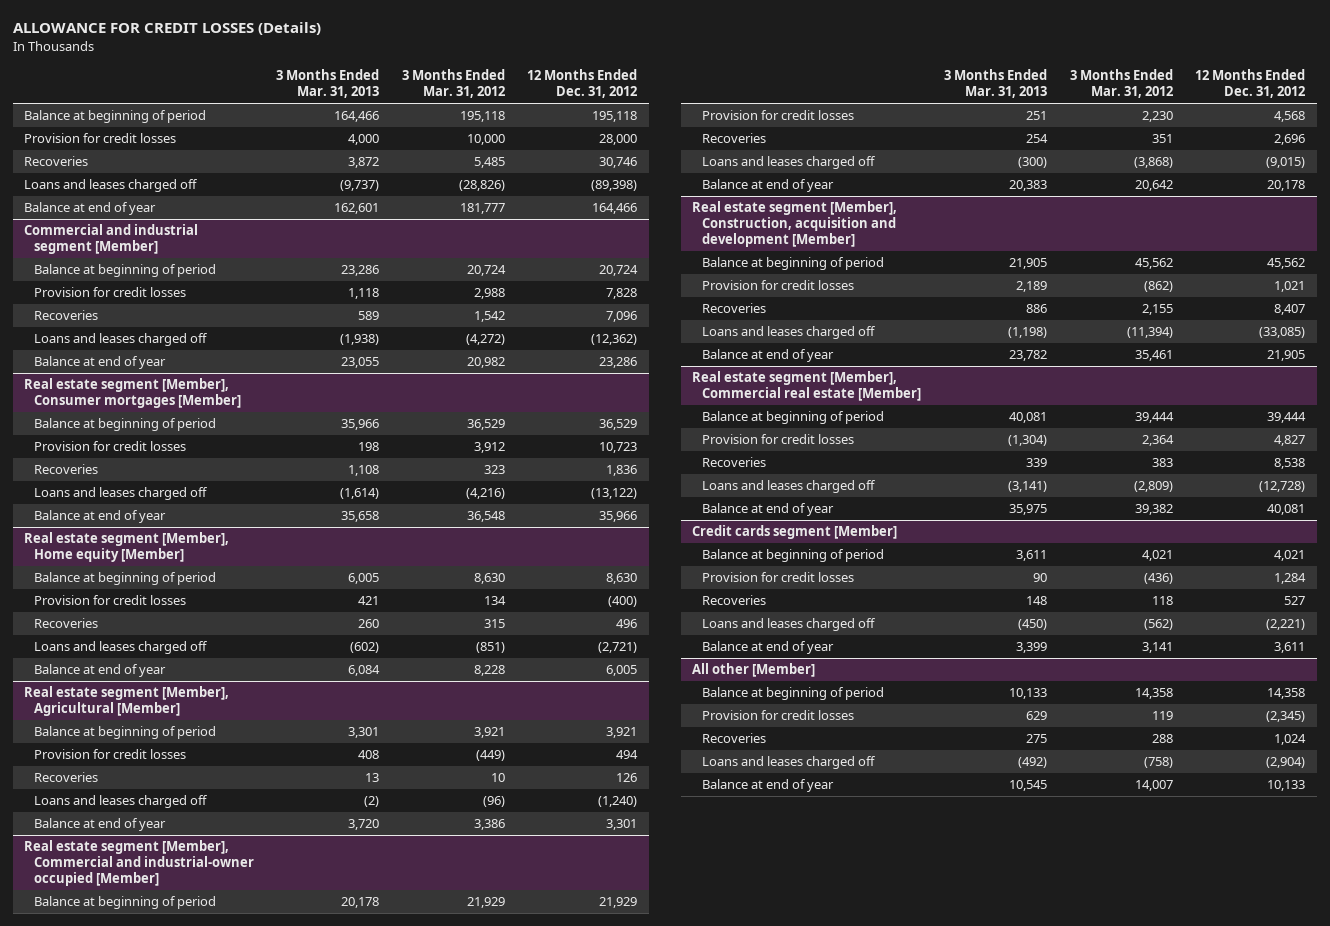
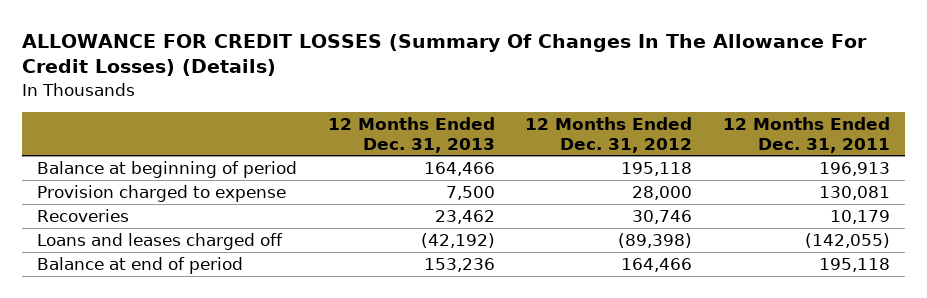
[13,22,322,36] ALLOWANCE FOR CREDIT LOSSES (Details) -> [22,33,868,77] ALLOWANCE FOR CREDIT LOSSES (Summary Of Changes In The Allowance For Credit Losses) (Details)
[276,69,380,99] 3 Months Ended Mar. 31, 2013 -> none
[401,69,505,99] 3 Months Ended Mar. 31, 2012 -> none
none -> [327,117,495,153] 12 Months Ended Dec. 31, 2013
none -> [722,117,890,153] 12 Months Ended Dec. 31, 2011
[24,133,177,144] Provision for credit losses -> [37,184,287,202] Provision charged to expense
[24,224,199,255] Commercial and industrial segment [Member] -> none
[33,264,216,278] Balance at beginning of period -> none
[33,287,186,298] Provision for credit losses -> none
[33,310,98,321] Recoveries -> none
[33,333,208,347] Loans and leases charged off -> none
[33,356,166,370] Balance at end of year -> none
[24,378,241,409] Real estate segment [Member], Consumer mortgages [Member] -> none
[33,418,216,432] Balance at beginning of period -> none
[33,441,186,452] Provision for credit losses -> none
[33,464,98,475] Recoveries -> none
[33,487,208,501] Loans and leases charged off -> none
[33,510,166,524] Balance at end of year -> none
[24,532,230,563] Real estate segment [Member], Home equity [Member] -> none
[33,572,216,586] Balance at beginning of period -> none
[33,595,186,606] Provision for credit losses -> none
[33,618,98,629] Recoveries -> none
[33,641,208,655] Loans and leases charged off -> none
[33,664,166,678] Balance at end of year -> none
[24,686,230,717] Real estate segment [Member], Agricultural [Member] -> none
[33,726,216,740] Balance at beginning of period -> none
[33,749,186,760] Provision for credit losses -> none
[33,772,98,783] Recoveries -> none
[33,795,208,809] Loans and leases charged off -> none
[33,818,166,832] Balance at end of year -> none
[24,840,254,887] Real estate segment [Member], Commercial and industrial-owner occupied [Member] -> none
[33,896,216,910] Balance at beginning of period -> none
[701,110,854,121] Provision for credit losses -> none
[701,133,766,144] Recoveries -> none
[701,156,876,170] Loans and leases charged off -> none
[701,179,834,193] Balance at end of year -> none
[692,201,898,248] Real estate segment [Member], Construction, acquisition and development [Member] -> none
[701,257,884,271] Balance at beginning of period -> none
[701,280,854,291] Provision for credit losses -> none
[701,303,766,314] Recoveries -> none
[701,326,876,340] Loans and leases charged off -> none
[701,349,834,363] Balance at end of year -> none
[692,371,921,402] Real estate segment [Member], Commercial real estate [Member] -> none
[701,411,884,425] Balance at beginning of period -> none
[701,434,854,445] Provision for credit losses -> none
[701,457,766,468] Recoveries -> none
[701,480,876,494] Loans and leases charged off -> none
[701,503,834,517] Balance at end of year -> none
[692,525,898,540] Credit cards segment [Member] -> none
[701,549,884,563] Balance at beginning of period -> none
[701,572,854,583] Provision for credit losses -> none
[701,595,766,606] Recoveries -> none
[701,618,876,632] Loans and leases charged off -> none
[701,641,834,655] Balance at end of year -> none
[692,663,816,678] All other [Member] -> none
[701,687,884,701] Balance at beginning of period -> none
[701,710,854,721] Provision for credit losses -> none
[701,733,766,744] Recoveries -> none
[701,756,876,770] Loans and leases charged off -> none
[701,779,834,793] Balance at end of year -> none
[24,202,157,216] Balance at end of year -> [37,256,244,274] Balance at end of period

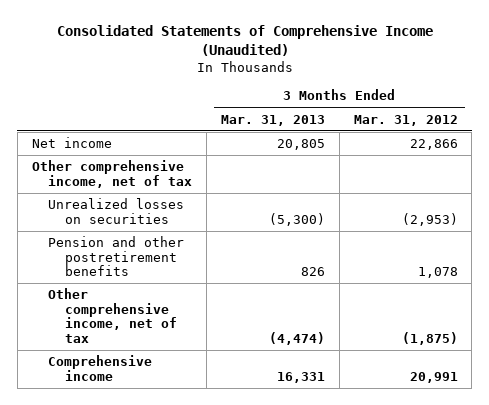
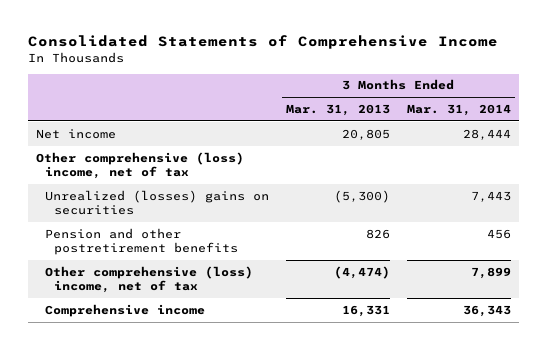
[56,25,433,57] Consolidated Statements of Comprehensive Income (Unaudited) -> [27,35,498,50] Consolidated Statements of Comprehensive Income
[353,114,458,126] Mar. 31, 2012 -> none
none -> [406,104,511,117] Mar. 31, 2014
[31,160,193,188] Other comprehensive income, net of tax -> [36,151,245,180] Other comprehensive (loss) income, net of tax
[48,198,185,224] Unrealized losses on securities -> [45,189,270,216] Unrealized (losses) gains on securities
[48,288,177,343] Other comprehensive income, net of tax -> [45,265,254,294] Other comprehensive (loss) income, net of tax

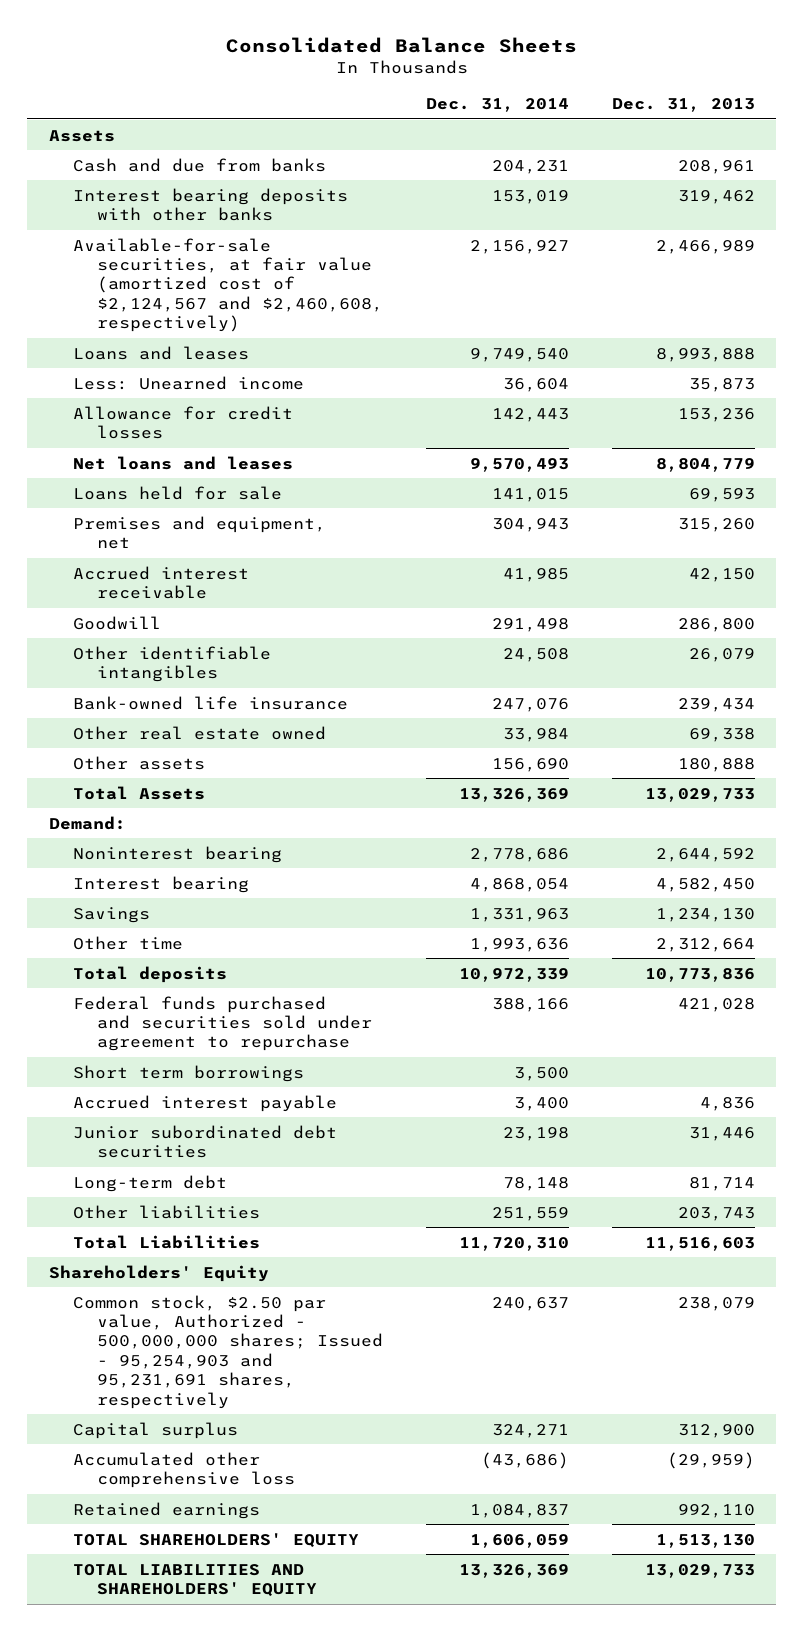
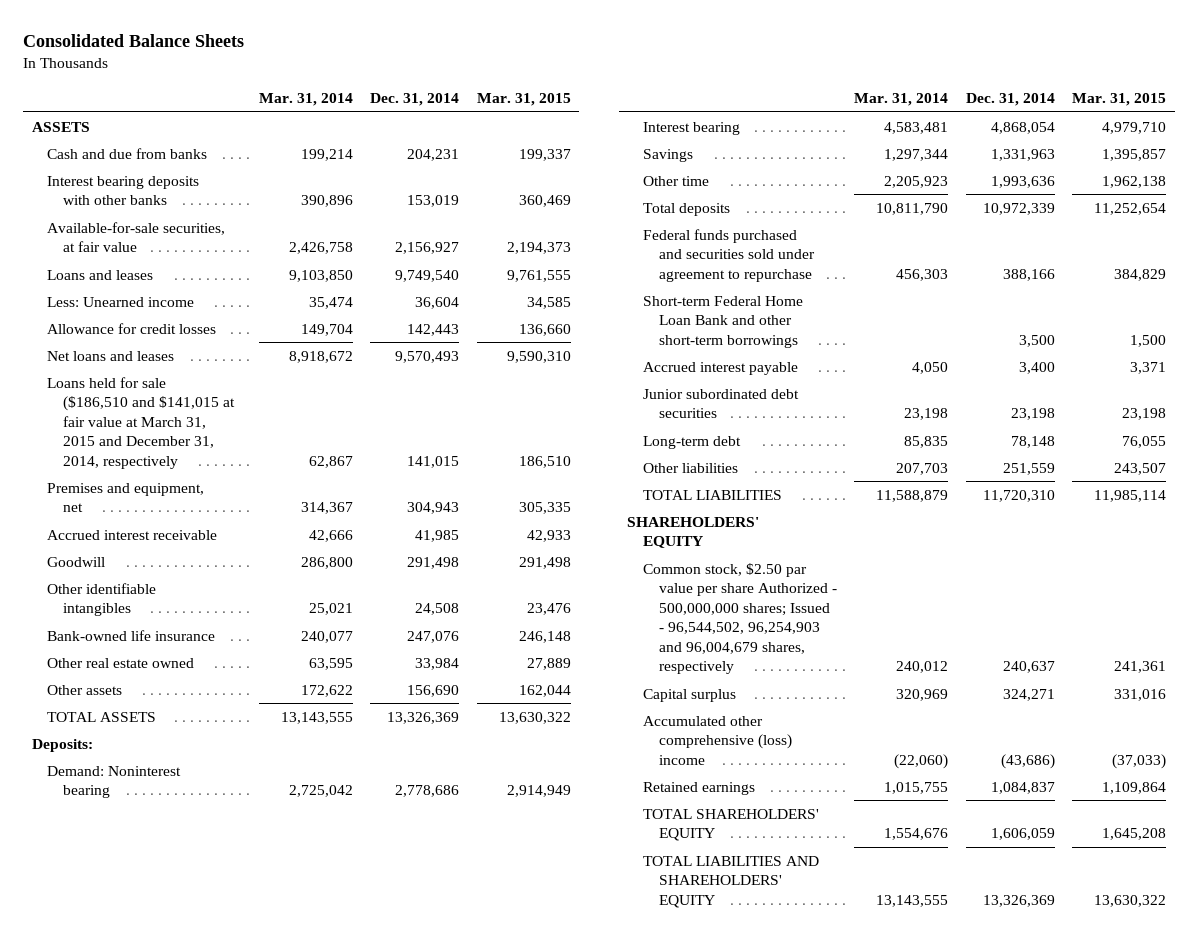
[611,98,755,113] Dec. 31, 2013 -> none
none -> [258,92,353,106] Mar. 31, 2014
none -> [476,92,571,106] Mar. 31, 2015
[48,129,115,142] Assets -> [31,121,90,132] ASSETS
[72,237,384,333] Available-for-sale securities, at fair value (amortized cost of $2,124,567 and $2,460,608, respectively) -> [47,221,226,253] Available-for-sale securities, at fair value
[72,485,282,500] Loans held for sale -> [47,376,236,469] Loans held for sale ($186,510 and $141,015 at fair value at March 31, 2015 and December 31, 2014, respectively
[48,815,126,830] Demand: -> none
[72,785,205,800] Total Assets -> [47,711,157,722] TOTAL ASSETS
none -> [31,738,93,752] Deposits:
[72,845,282,863] Noninterest bearing -> [47,765,182,799] Demand: Noninterest bearing
[72,1064,304,1082] Short term borrowings -> [643,295,804,348] Short-term Federal Home Loan Bank and other short-term borrowings
[72,1234,260,1249] Total Liabilities -> [643,489,783,500] TOTAL LIABILITIES
[48,1264,269,1282] Shareholders' Equity -> [627,516,760,549] SHAREHOLDERS' EQUITY
[72,1294,384,1409] Common stock, $2.50 par value, Authorized - 500,000,000 shares; Issued - 95,254,903 and 95,231,691 shares, respectively -> [643,562,837,675] Common stock, $2.50 par value per share Authorized - 500,000,000 shares; Issued - 96,544,502, 96,254,903 and 96,004,679 shares, respectively
[72,1451,296,1489] Accumulated other comprehensive loss -> [643,715,792,765] Accumulated other comprehensive (loss) income

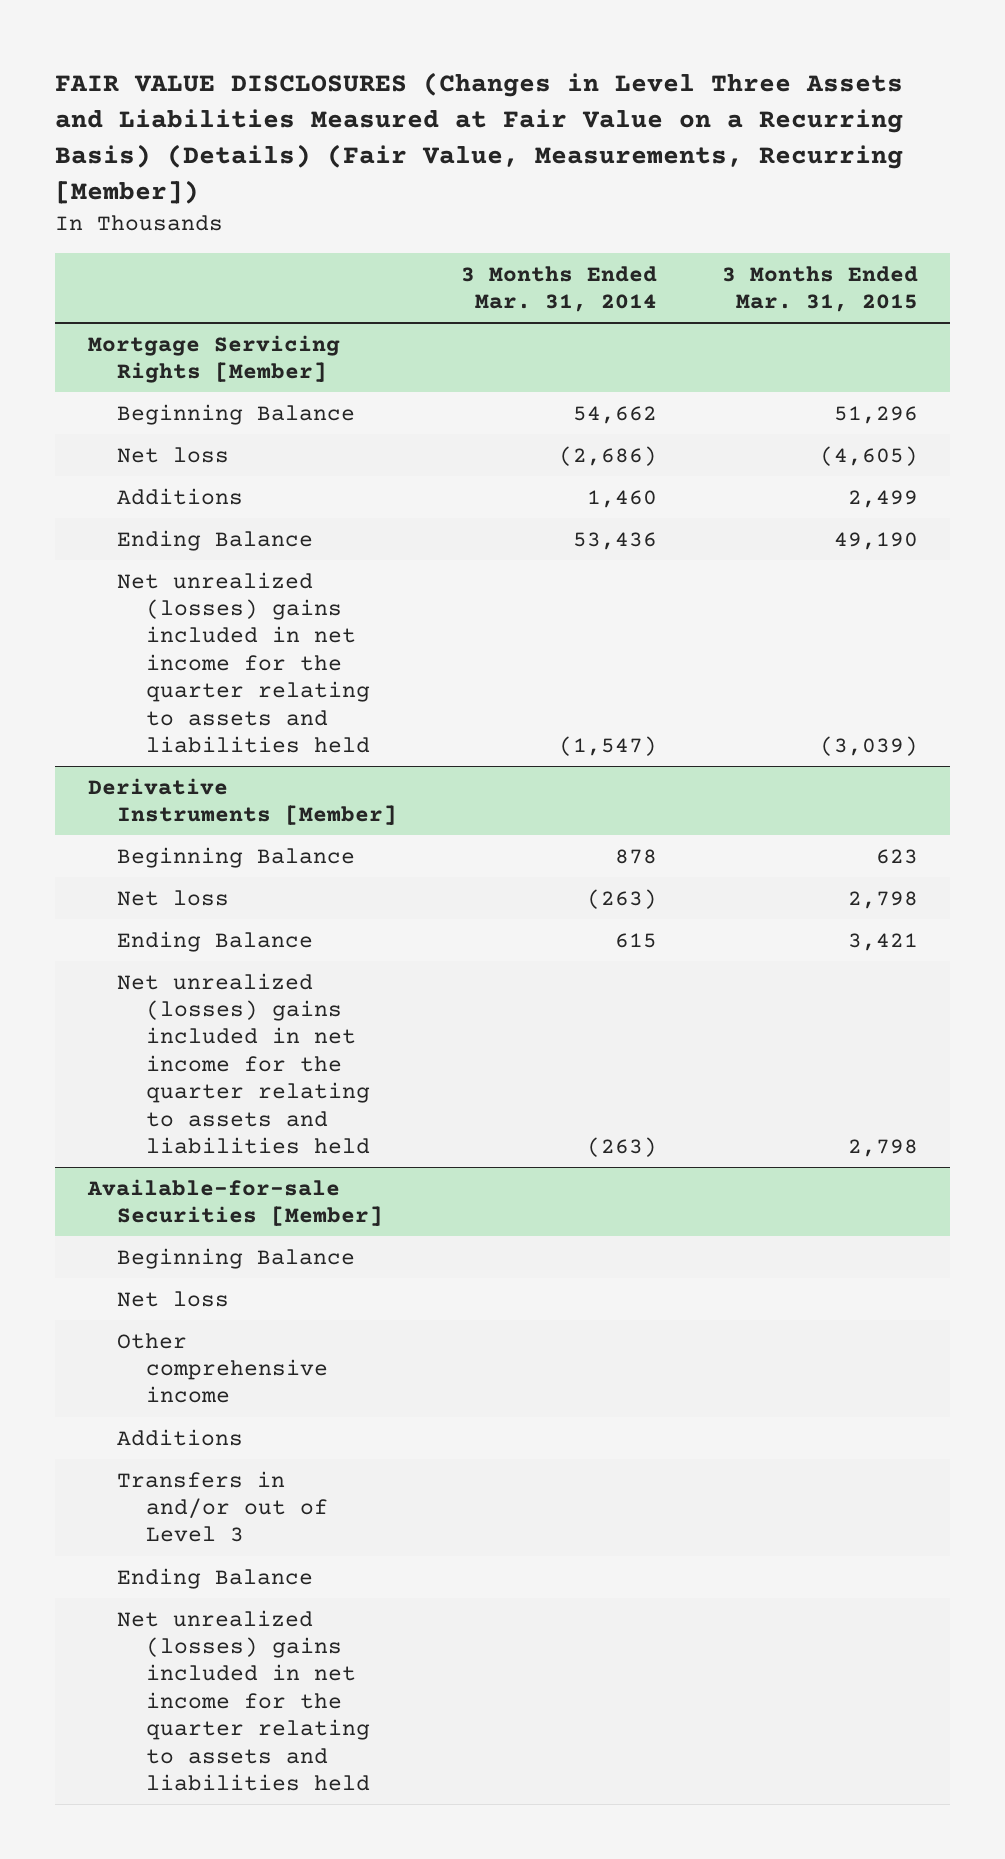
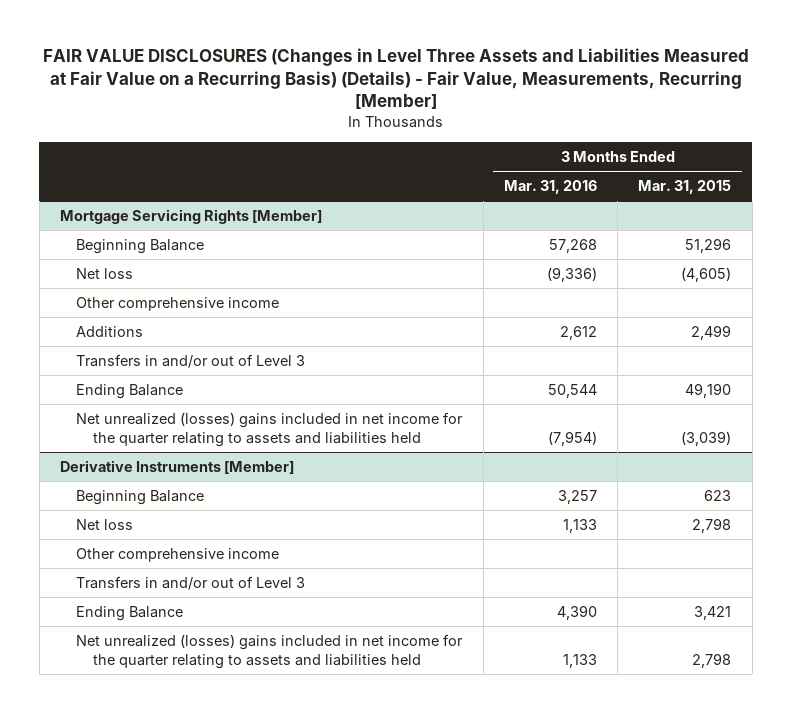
[55,72,904,205] FAIR VALUE DISCLOSURES (Changes in Level Three Assets and Liabilities Measured at Fair Value on a Recurring Basis) (Details) (Fair Value, Measurements, Recurring [Member]) -> [42,47,749,110] FAIR VALUE DISCLOSURES (Changes in Level Three Assets and Liabilities Measured at Fair Value on a Recurring Basis) (Details) - Fair Value, Measurements, Recurring [Member]
[461,265,658,313] 3 Months Ended Mar. 31, 2014 -> none
none -> [503,180,597,195] Mar. 31, 2016
none -> [76,297,280,312] Other comprehensive income
none -> [76,354,306,369] Transfers in and/or out of Level 3
[86,1178,383,1226] Available-for-sale Securities [Member] -> none
[116,1247,355,1269] Beginning Balance -> none
[116,1290,229,1307] Net loss -> none
[116,1428,243,1446] Additions -> none
[116,1567,313,1589] Ending Balance -> none
[116,1609,371,1792] Net unrealized (losses) gains included in net income for the quarter relating to assets and liabilities held -> none
[116,930,313,952] Ending Balance -> [76,606,184,622] Ending Balance
[116,972,371,1155] Net unrealized (losses) gains included in net income for the quarter relating to assets and liabilities held -> [76,634,464,669] Net unrealized (losses) gains included in net income for the quarter relating to assets and liabilities held

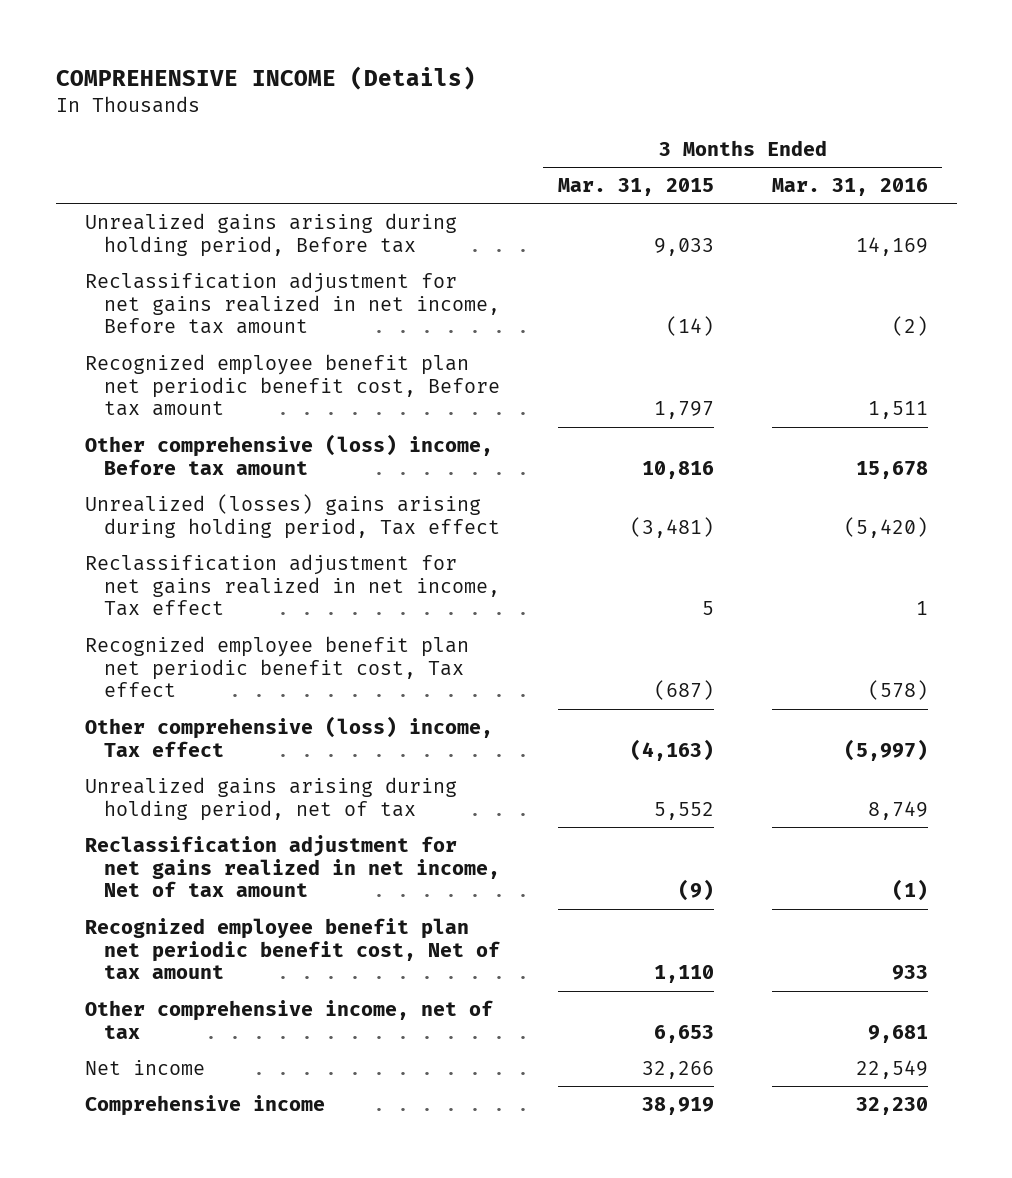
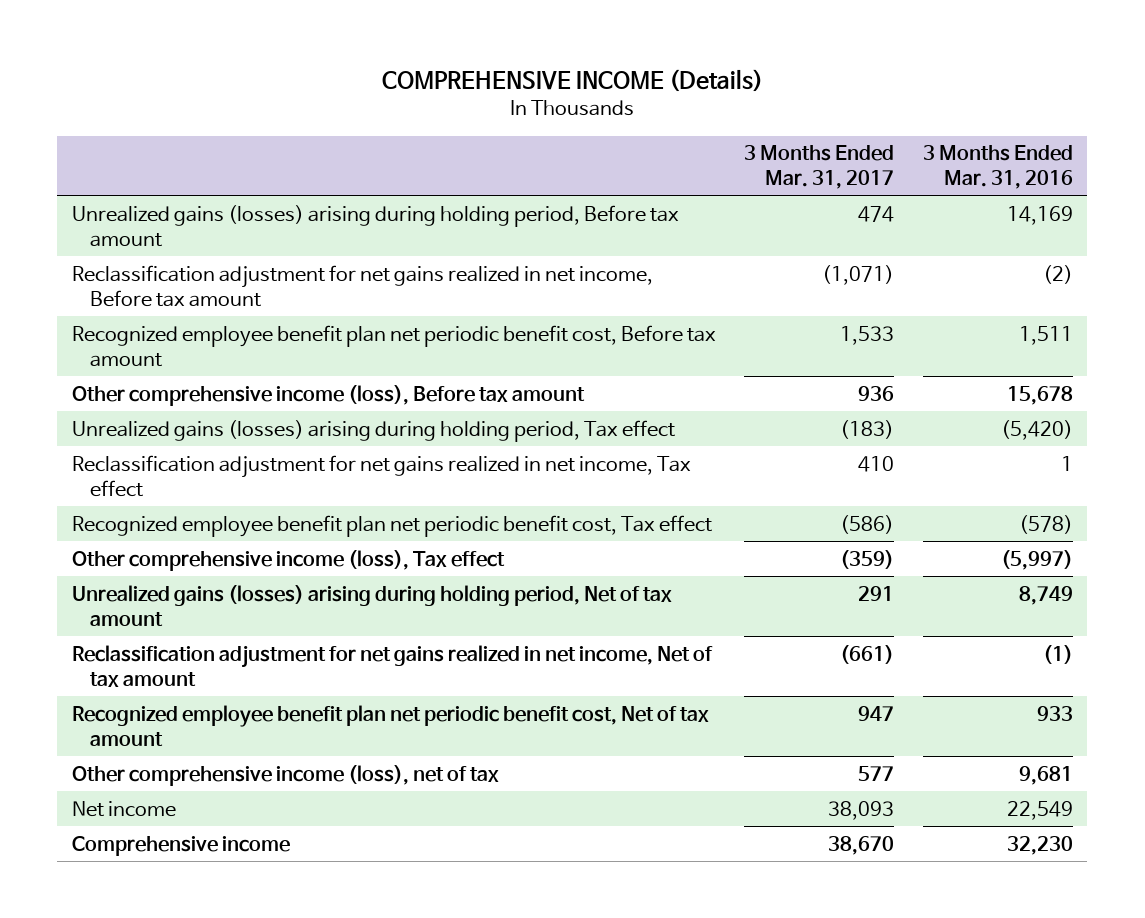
[557,178,714,197] Mar. 31, 2015 -> none
none -> [744,145,895,190] 3 Months Ended Mar. 31, 2017
[84,212,457,257] Unrealized gains arising during holding period, Before tax -> [71,204,679,247] Unrealized gains (losses) arising during holding period, Before tax amount
[84,433,493,475] Other comprehensive (loss) income, Before tax amount -> [71,384,585,406] Other comprehensive income (loss), Before tax amount
[84,493,501,539] Unrealized (losses) gains arising during holding period, Tax effect -> [71,419,675,442] Unrealized gains (losses) arising during holding period, Tax effect
[84,715,493,757] Other comprehensive (loss) income, Tax effect -> [71,549,505,571] Other comprehensive income (loss), Tax effect
[84,776,457,821] Unrealized gains arising during holding period, net of tax -> [71,584,672,626] Unrealized gains (losses) arising during holding period, Net of tax amount
[84,999,493,1039] Other comprehensive income, net of tax -> [71,764,499,786] Other comprehensive income (loss), net of tax

